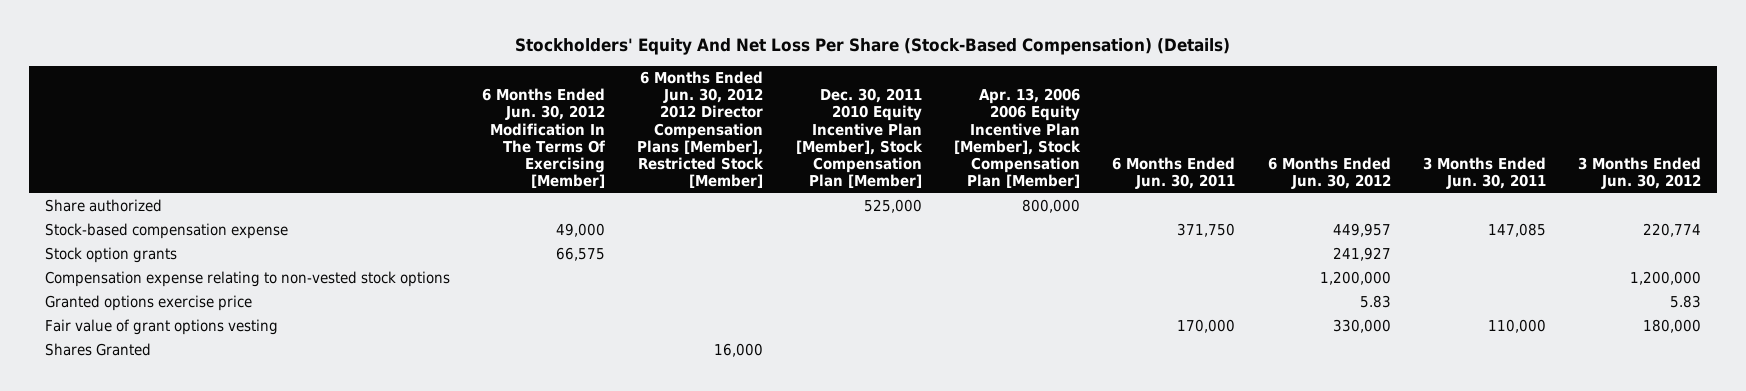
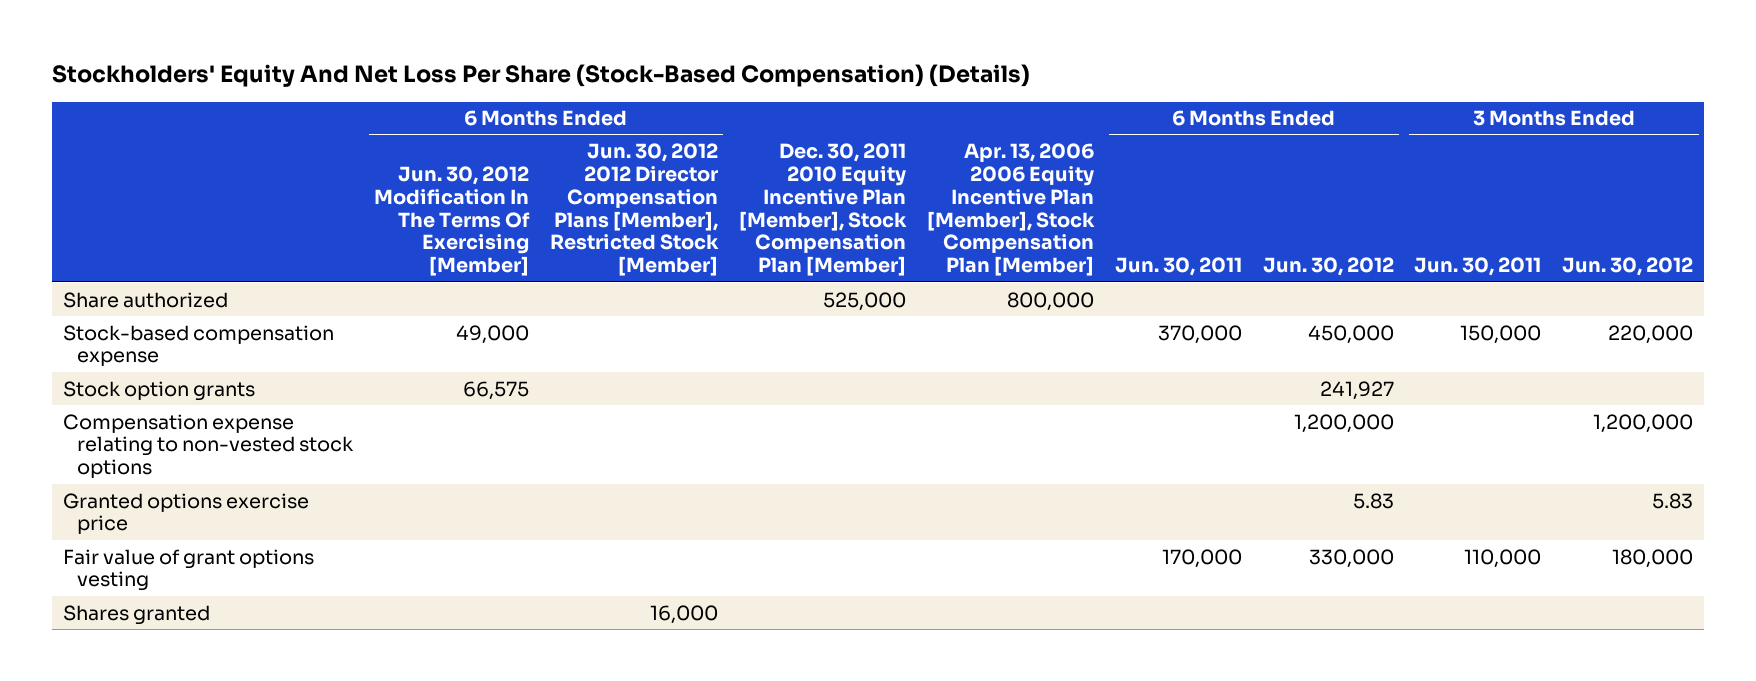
[1177,223,1236,238] 371,750 -> [1157,324,1242,344] 370,000
[1332,223,1391,238] 449,957 -> [1307,324,1394,344] 450,000
[1487,223,1546,238] 147,085 -> [1460,324,1542,344] 150,000
[1643,223,1702,238] 220,774 -> [1608,324,1694,344] 220,000
[44,343,151,357] Shares Granted -> [62,604,210,625] Shares granted

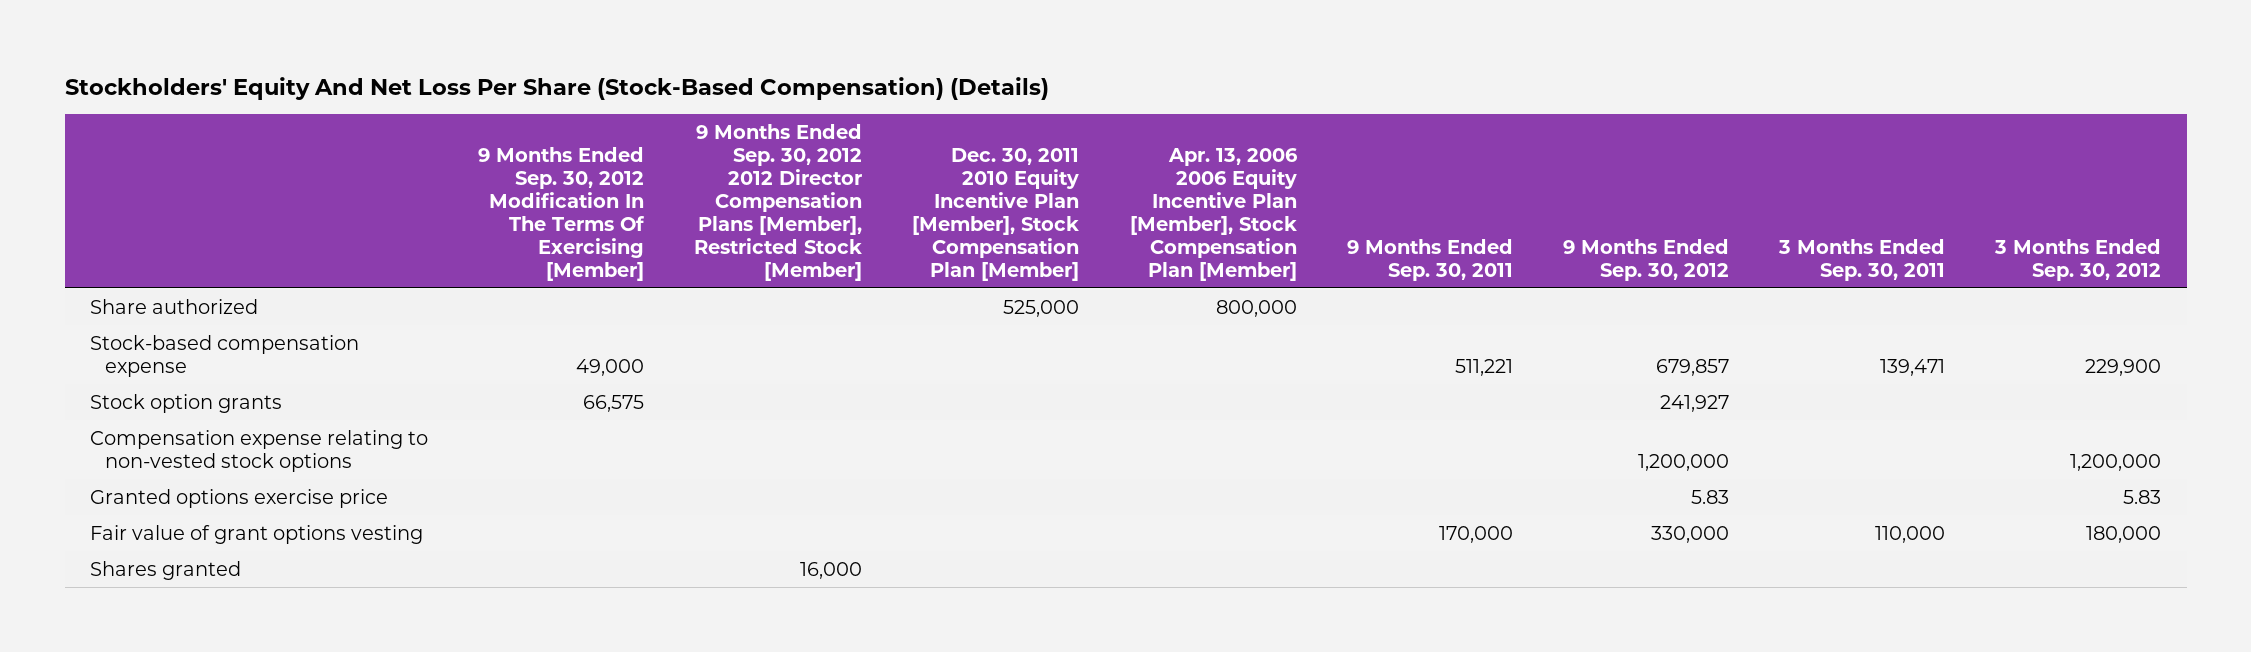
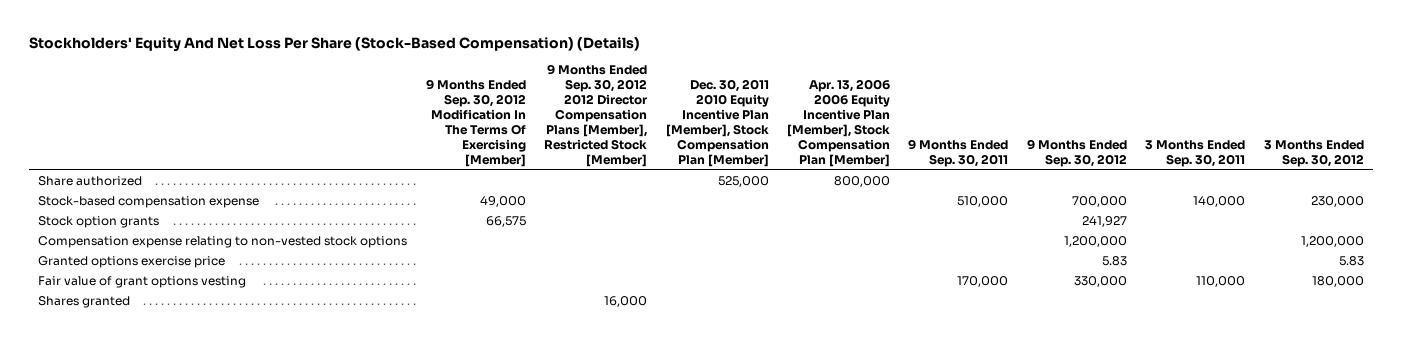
[1454,358,1513,376] 511,221 -> [957,196,1009,208] 510,000
[1656,358,1730,376] 679,857 -> [1071,196,1127,208] 700,000
[1880,358,1946,376] 139,471 -> [1193,196,1246,208] 140,000
[2085,358,2162,376] 229,900 -> [1310,196,1364,208] 230,000

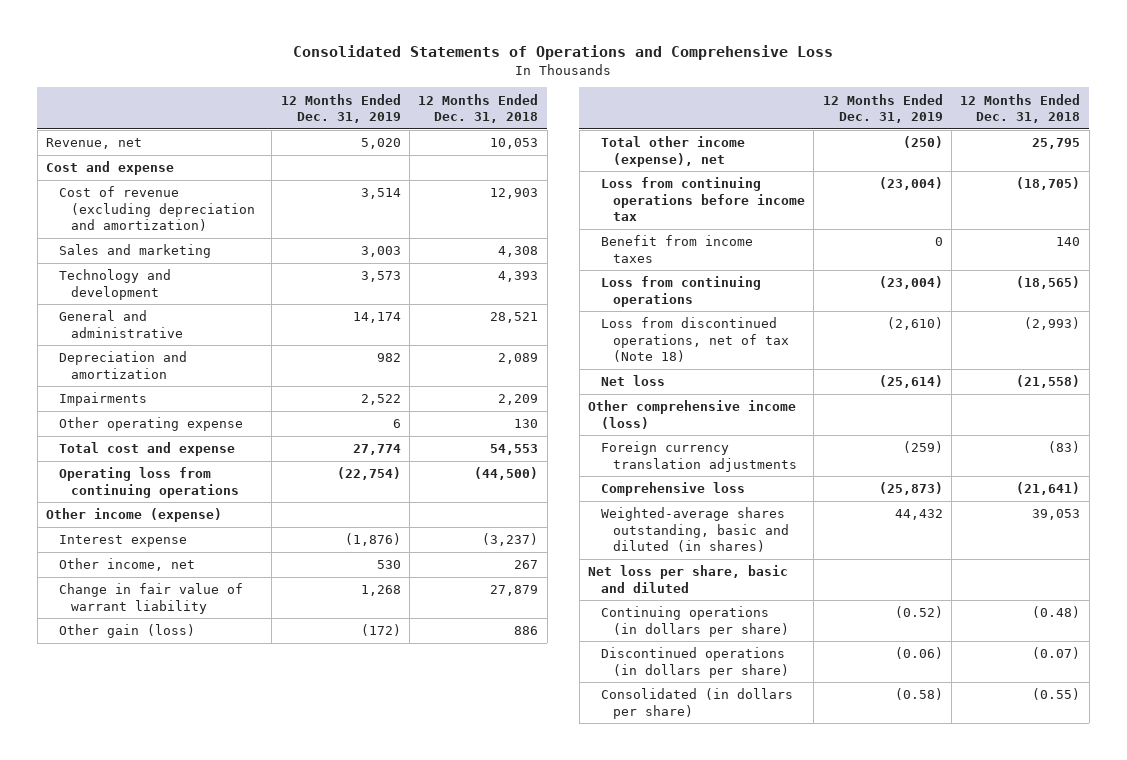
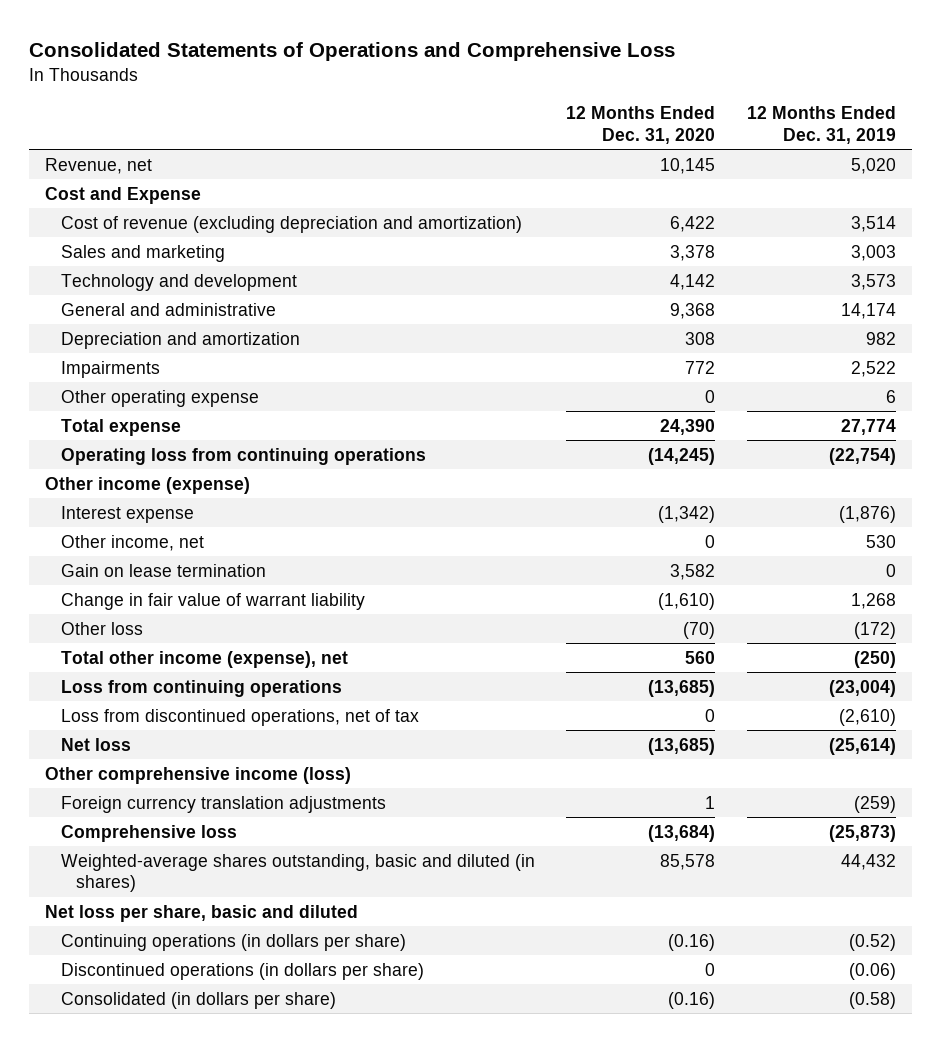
[418,93,539,124] 12 Months Ended Dec. 31, 2018 -> none
none -> [566,106,716,144] 12 Months Ended Dec. 31, 2020
[46,161,175,176] Cost and expense -> [45,186,202,204] Cost and Expense
[58,442,235,457] Total cost and expense -> [60,418,181,436] Total expense
none -> [60,563,266,577] Gain on lease termination
[58,624,195,639] Other gain (loss) -> [60,621,143,635] Other loss
[600,177,805,222] Loss from continuing operations before income tax -> none
[600,235,753,263] Benefit from income taxes -> none
[600,317,789,363] Loss from discontinued operations, net of tax (Note 18) -> [60,708,419,726] Loss from discontinued operations, net of tax

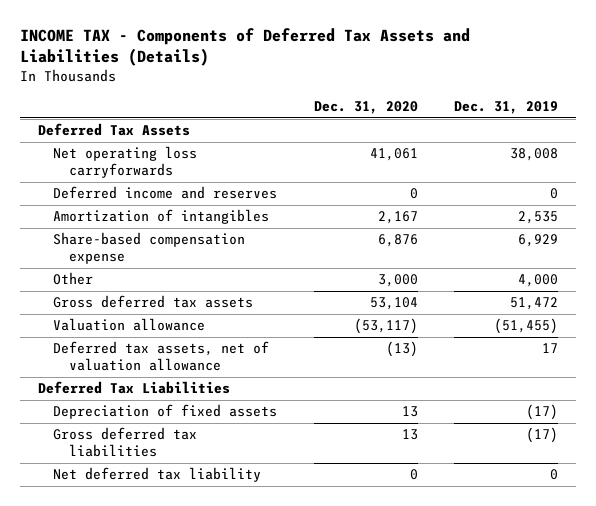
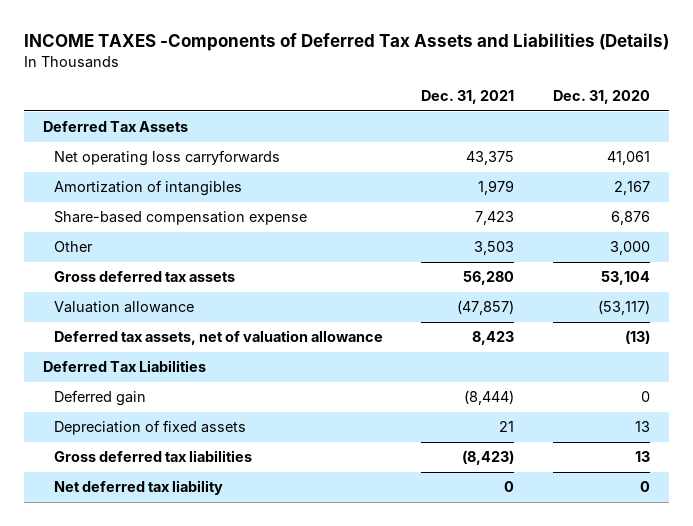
[19,28,470,67] INCOME TAX - Components of Deferred Tax Assets and Liabilities (Details) -> [24,32,670,51] INCOME TAXES -Components of Deferred Tax Assets and Liabilities (Details)
[453,101,558,115] Dec. 31, 2019 -> none
none -> [421,90,515,105] Dec. 31, 2021
[53,186,278,200] Deferred income and reserves -> none
none -> [53,390,146,407] Deferred gain

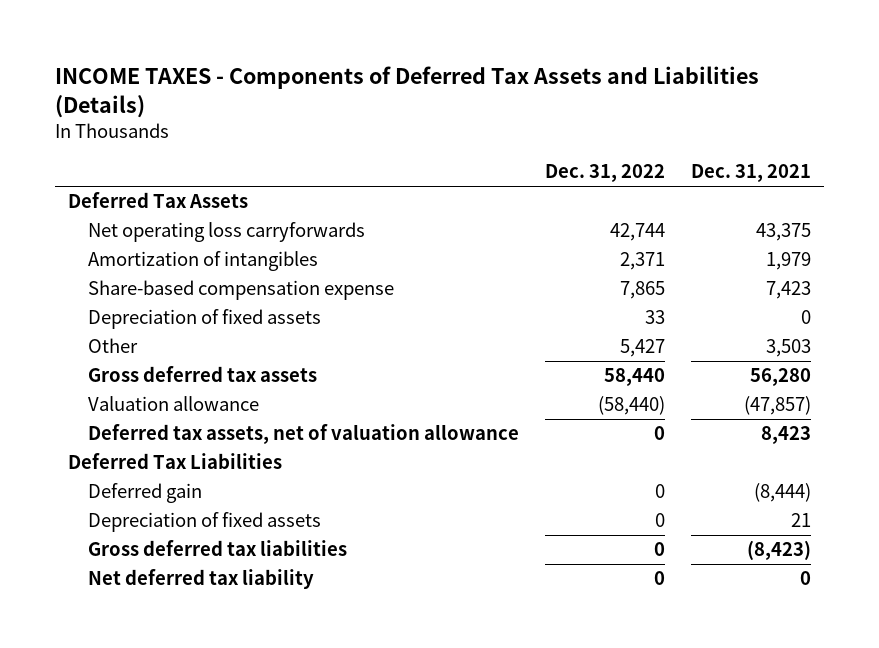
[24,32,670,51] INCOME TAXES -Components of Deferred Tax Assets and Liabilities (Details) -> [54,66,759,119] INCOME TAXES - Components of Deferred Tax Assets and Liabilities (Details)
[553,90,651,105] Dec. 31, 2020 -> none
none -> [544,164,665,183] Dec. 31, 2022
none -> [87,309,321,330] Depreciation of fixed assets

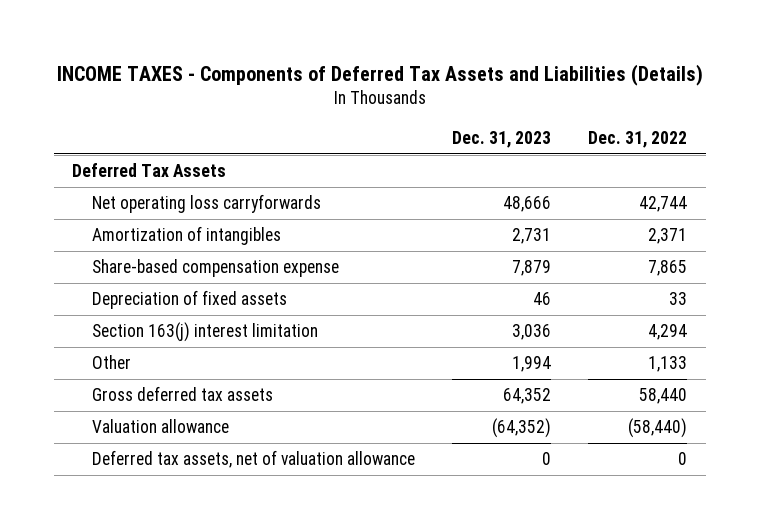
[690,164,811,183] Dec. 31, 2021 -> none
none -> [452,130,552,148] Dec. 31, 2023
none -> [91,322,318,343] Section 163(j) interest limitation
[619,339,665,358] 5,427 -> [648,356,688,373] 1,133
[67,453,282,470] Deferred Tax Liabilities -> none
[87,483,202,504] Deferred gain -> none
[87,512,321,533] Depreciation of fixed assets -> none
[87,540,347,557] Gross deferred tax liabilities -> none
[87,569,314,590] Net deferred tax liability -> none

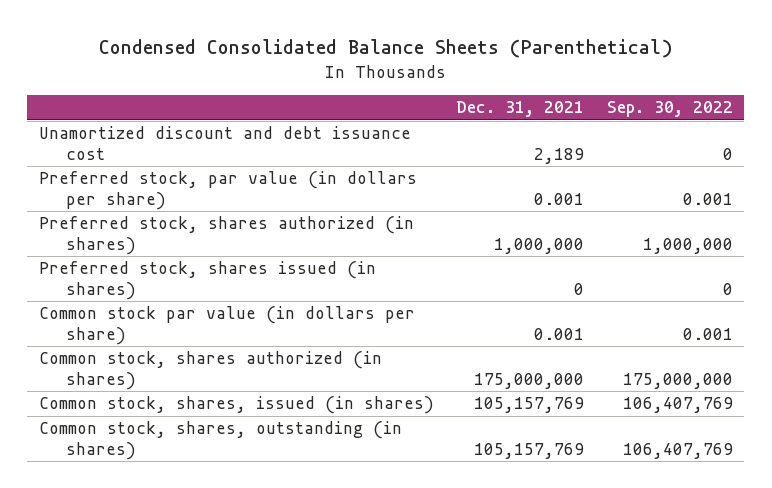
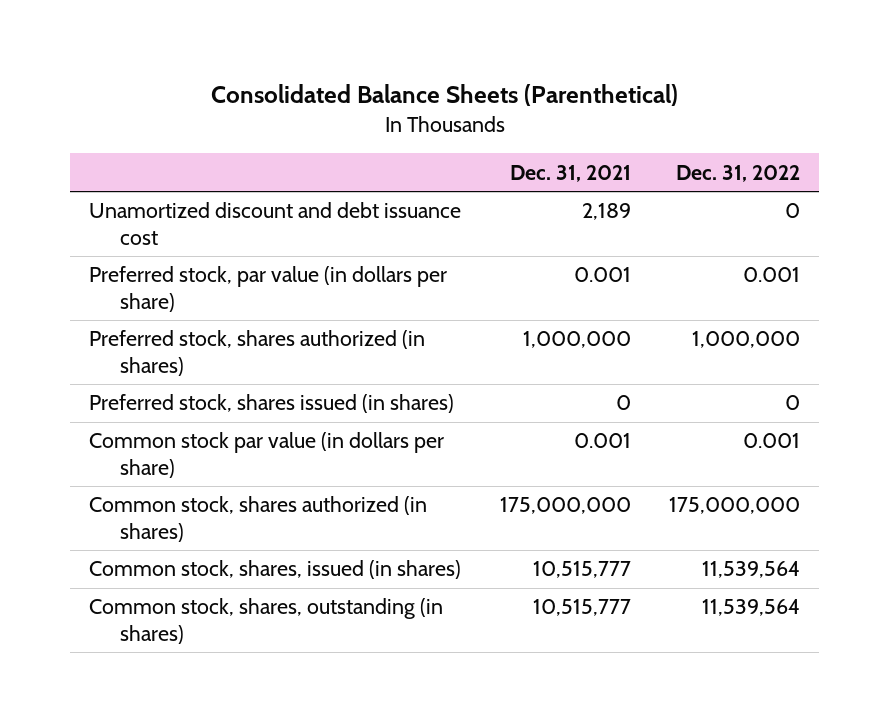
[98,39,673,59] Condensed Consolidated Balance Sheets (Parenthetical) -> [210,84,678,107] Consolidated Balance Sheets (Parenthetical)
[607,101,734,118] Sep. 30, 2022 -> none
none -> [676,164,801,182] Dec. 31, 2022
[474,397,585,414] 105,157,769 -> [532,561,631,579] 10,515,777
[474,442,585,459] 105,157,769 -> [532,599,631,617] 10,515,777

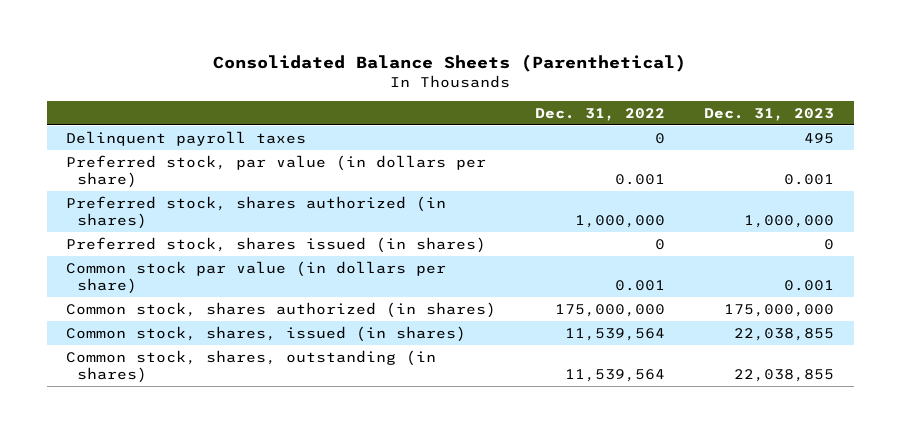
[509,164,631,182] Dec. 31, 2021 -> none
none -> [704,107,835,121] Dec. 31, 2023
[89,202,462,245] Unamortized discount and debt issuance cost -> none
none -> [66,130,307,146] Delinquent payroll taxes

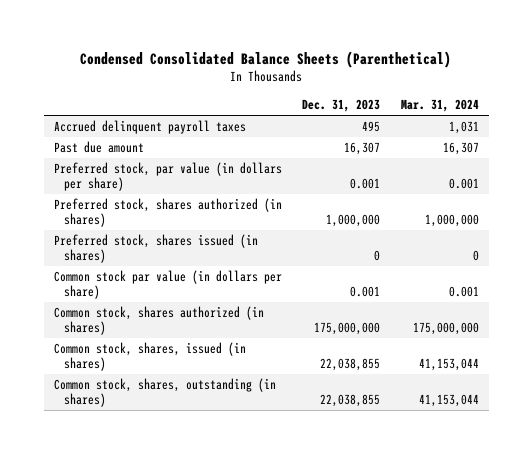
[213,54,687,73] Consolidated Balance Sheets (Parenthetical) -> [80,50,452,68] Condensed Consolidated Balance Sheets (Parenthetical)
[535,107,666,121] Dec. 31, 2022 -> none
none -> [400,99,479,113] Mar. 31, 2024
[66,130,307,146] Delinquent payroll taxes -> [53,120,246,135] Accrued delinquent payroll taxes
none -> [53,141,144,154] Past due amount

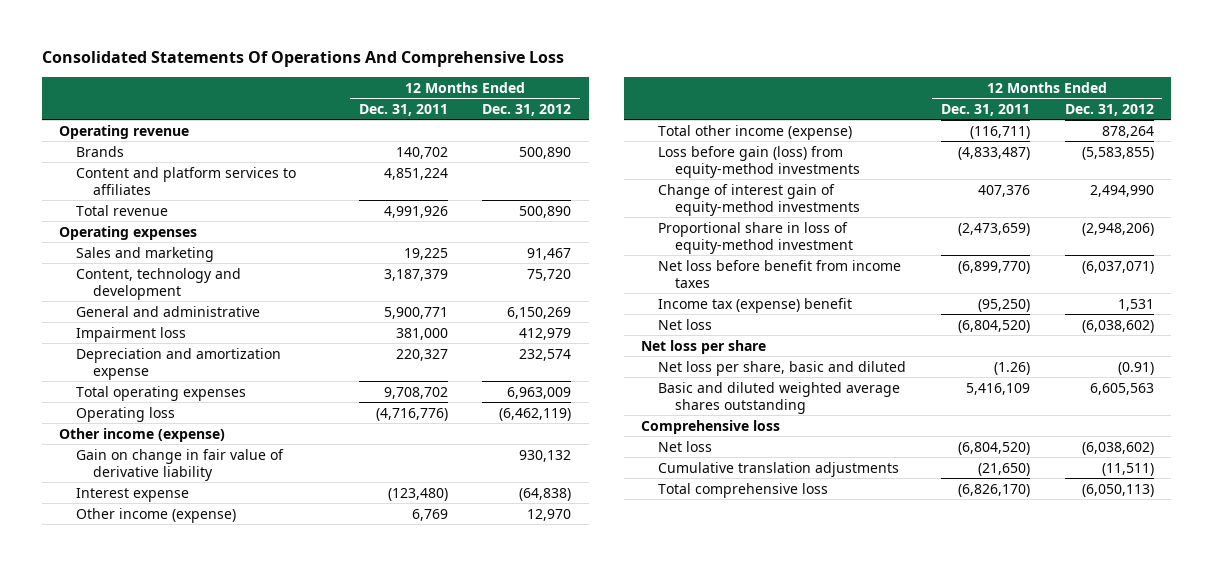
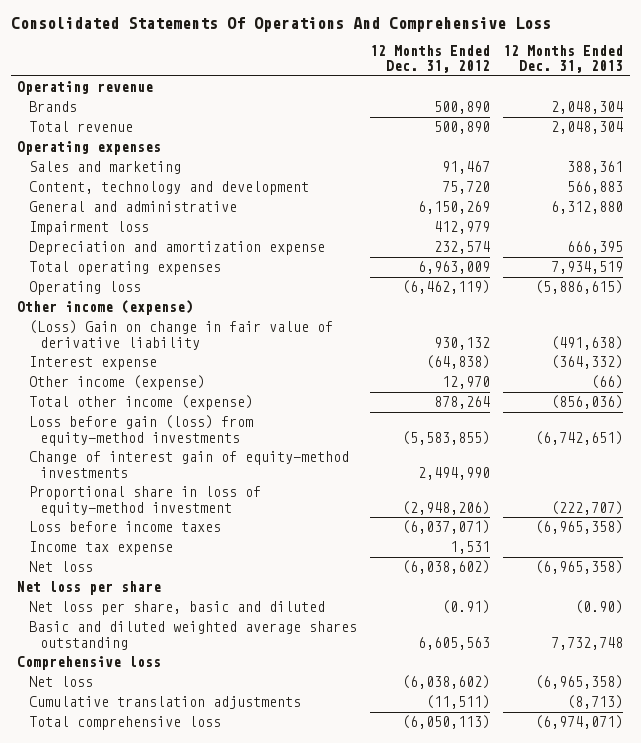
[358,103,448,116] Dec. 31, 2011 -> none
none -> [503,45,624,74] 12 Months Ended Dec. 31, 2013
[75,166,296,195] Content and platform services to affiliates -> none
[75,448,284,481] Gain on change in fair value of derivative liability -> [28,320,333,350] (Loss) Gain on change in fair value of derivative liability
[658,259,902,288] Net loss before benefit from income taxes -> [28,521,221,533] Loss before income taxes
[658,297,853,313] Income tax (expense) benefit -> [28,541,173,556] Income tax expense

